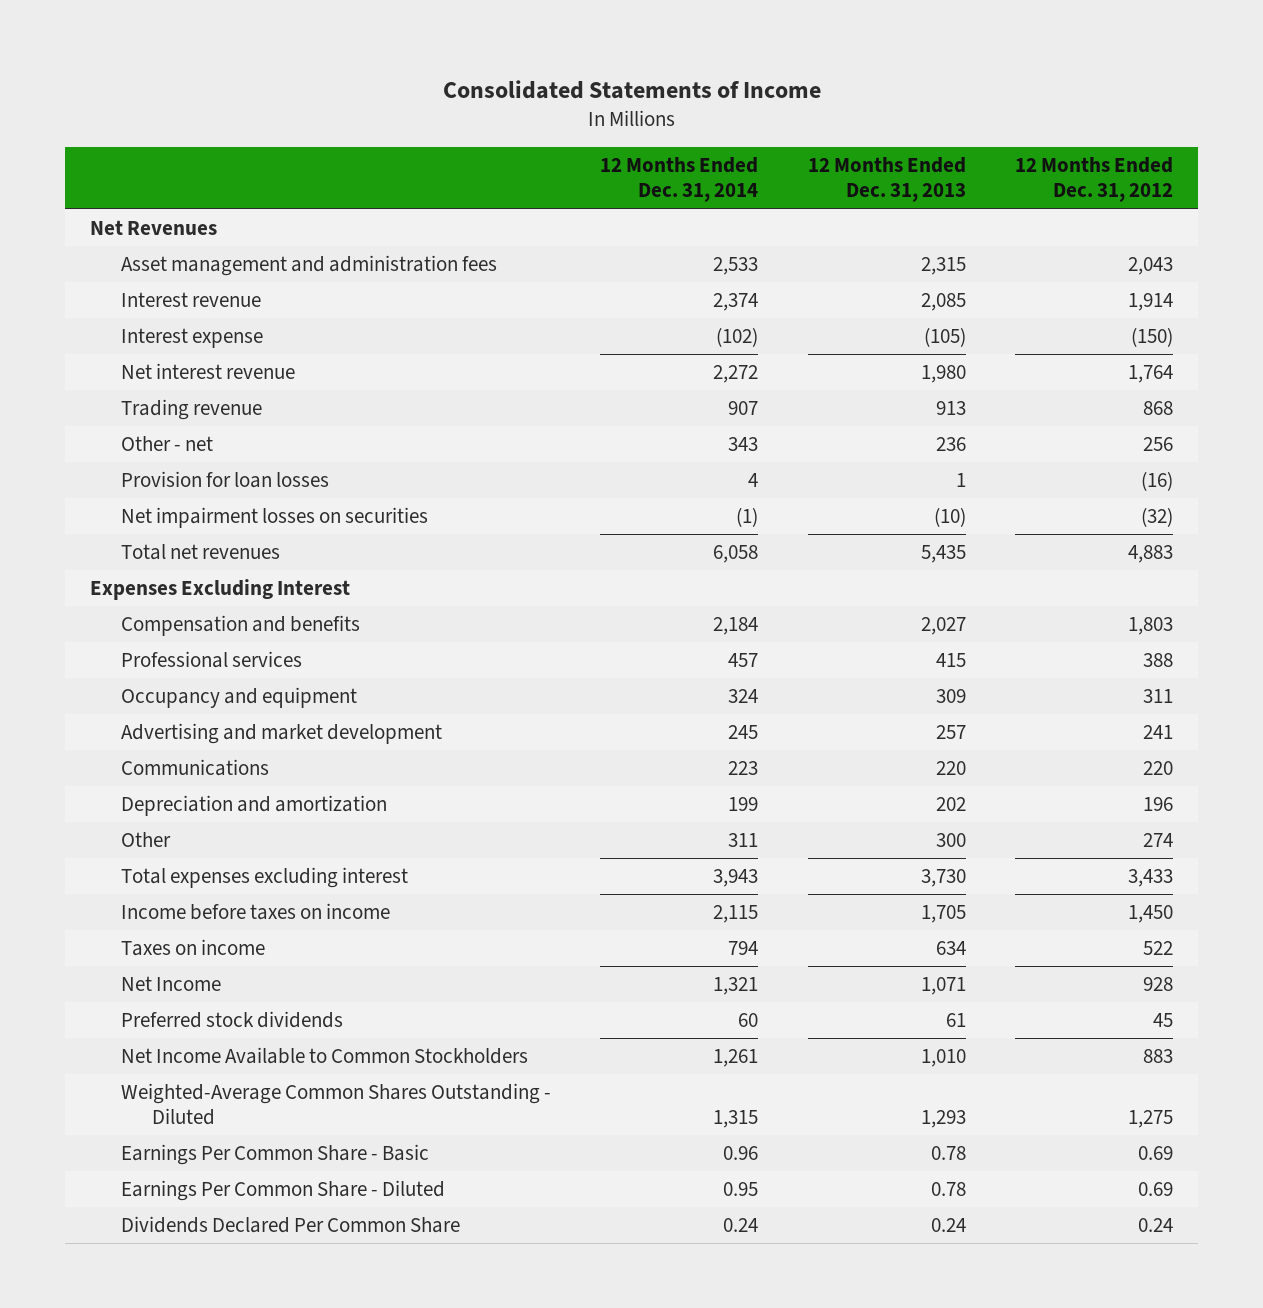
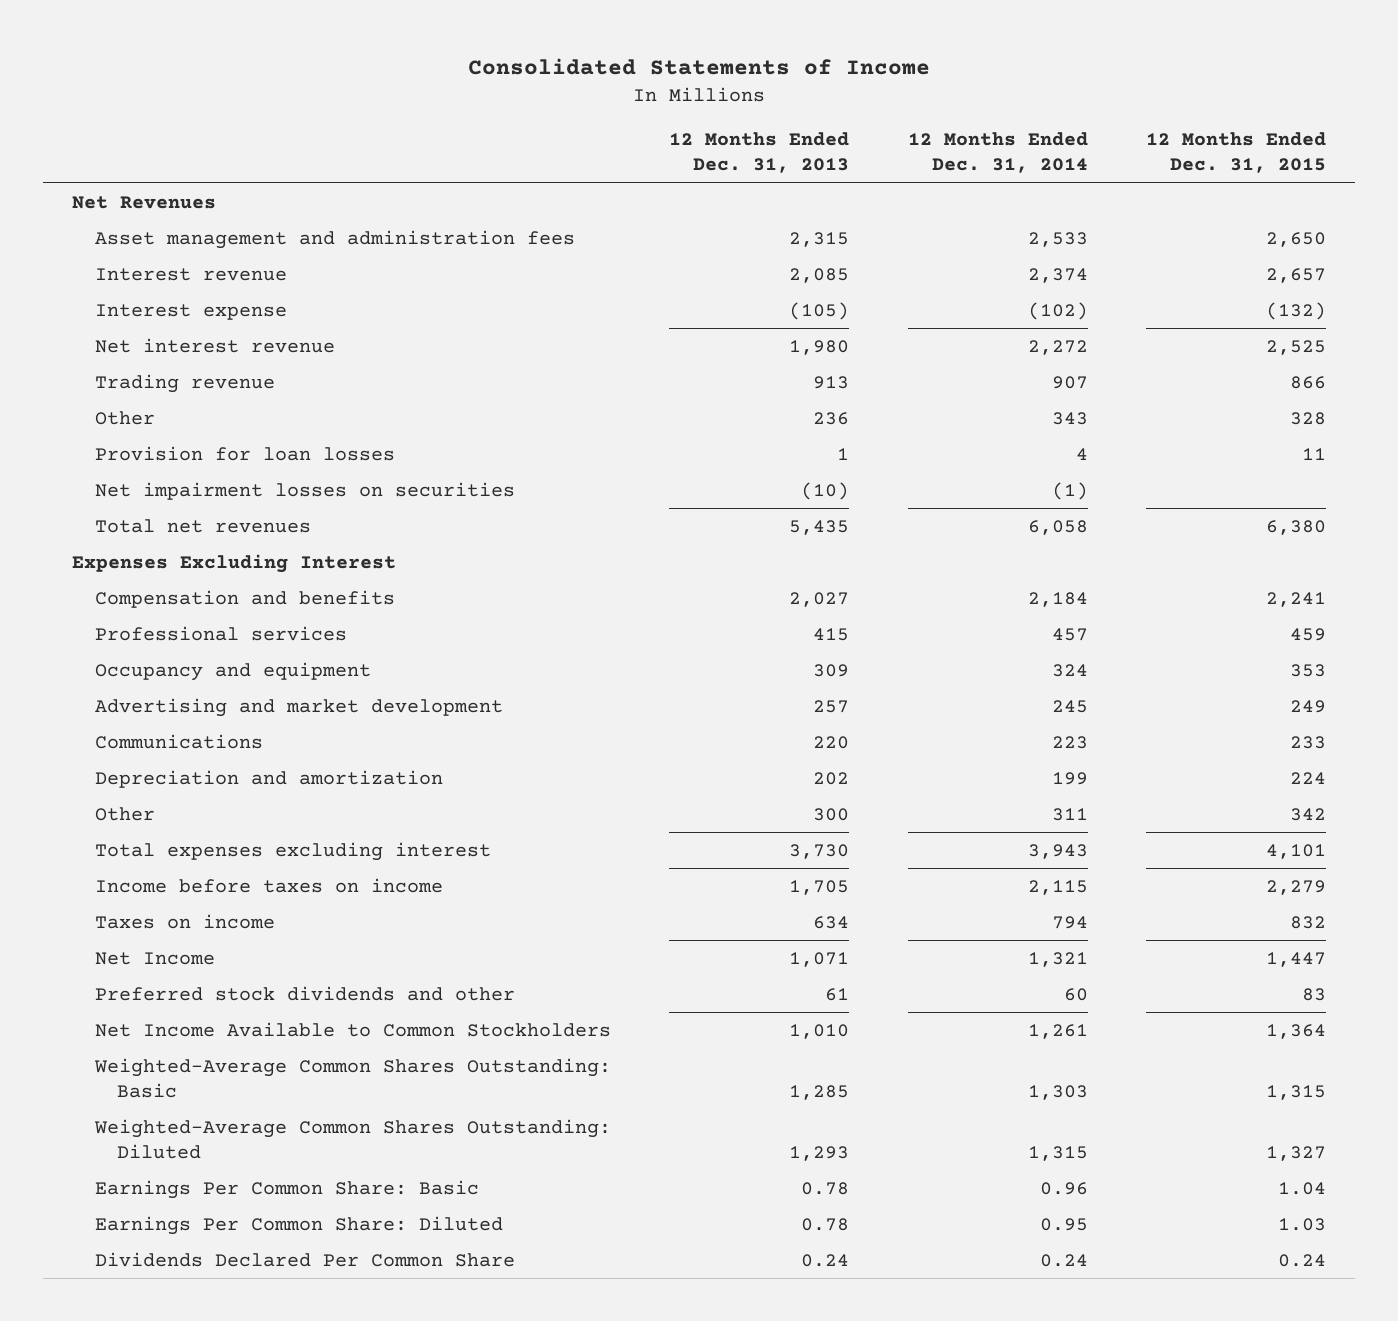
[1015,157,1174,203] 12 Months Ended Dec. 31, 2012 -> none
none -> [1146,131,1327,174] 12 Months Ended Dec. 31, 2015
[120,436,213,452] Other - net -> [94,410,155,425] Other
[120,1011,343,1029] Preferred stock dividends -> [94,985,515,1001] Preferred stock dividends and other
none -> [93,1057,611,1099] Weighted-Average Common Shares Outstanding: Basic
[120,1083,551,1126] Weighted-Average Common Shares Outstanding - Diluted -> [93,1118,611,1160] Weighted-Average Common Shares Outstanding: Diluted
[120,1144,429,1166] Earnings Per Common Share - Basic -> [94,1179,479,1199] Earnings Per Common Share: Basic
[120,1180,445,1202] Earnings Per Common Share - Diluted -> [94,1215,503,1235] Earnings Per Common Share: Diluted

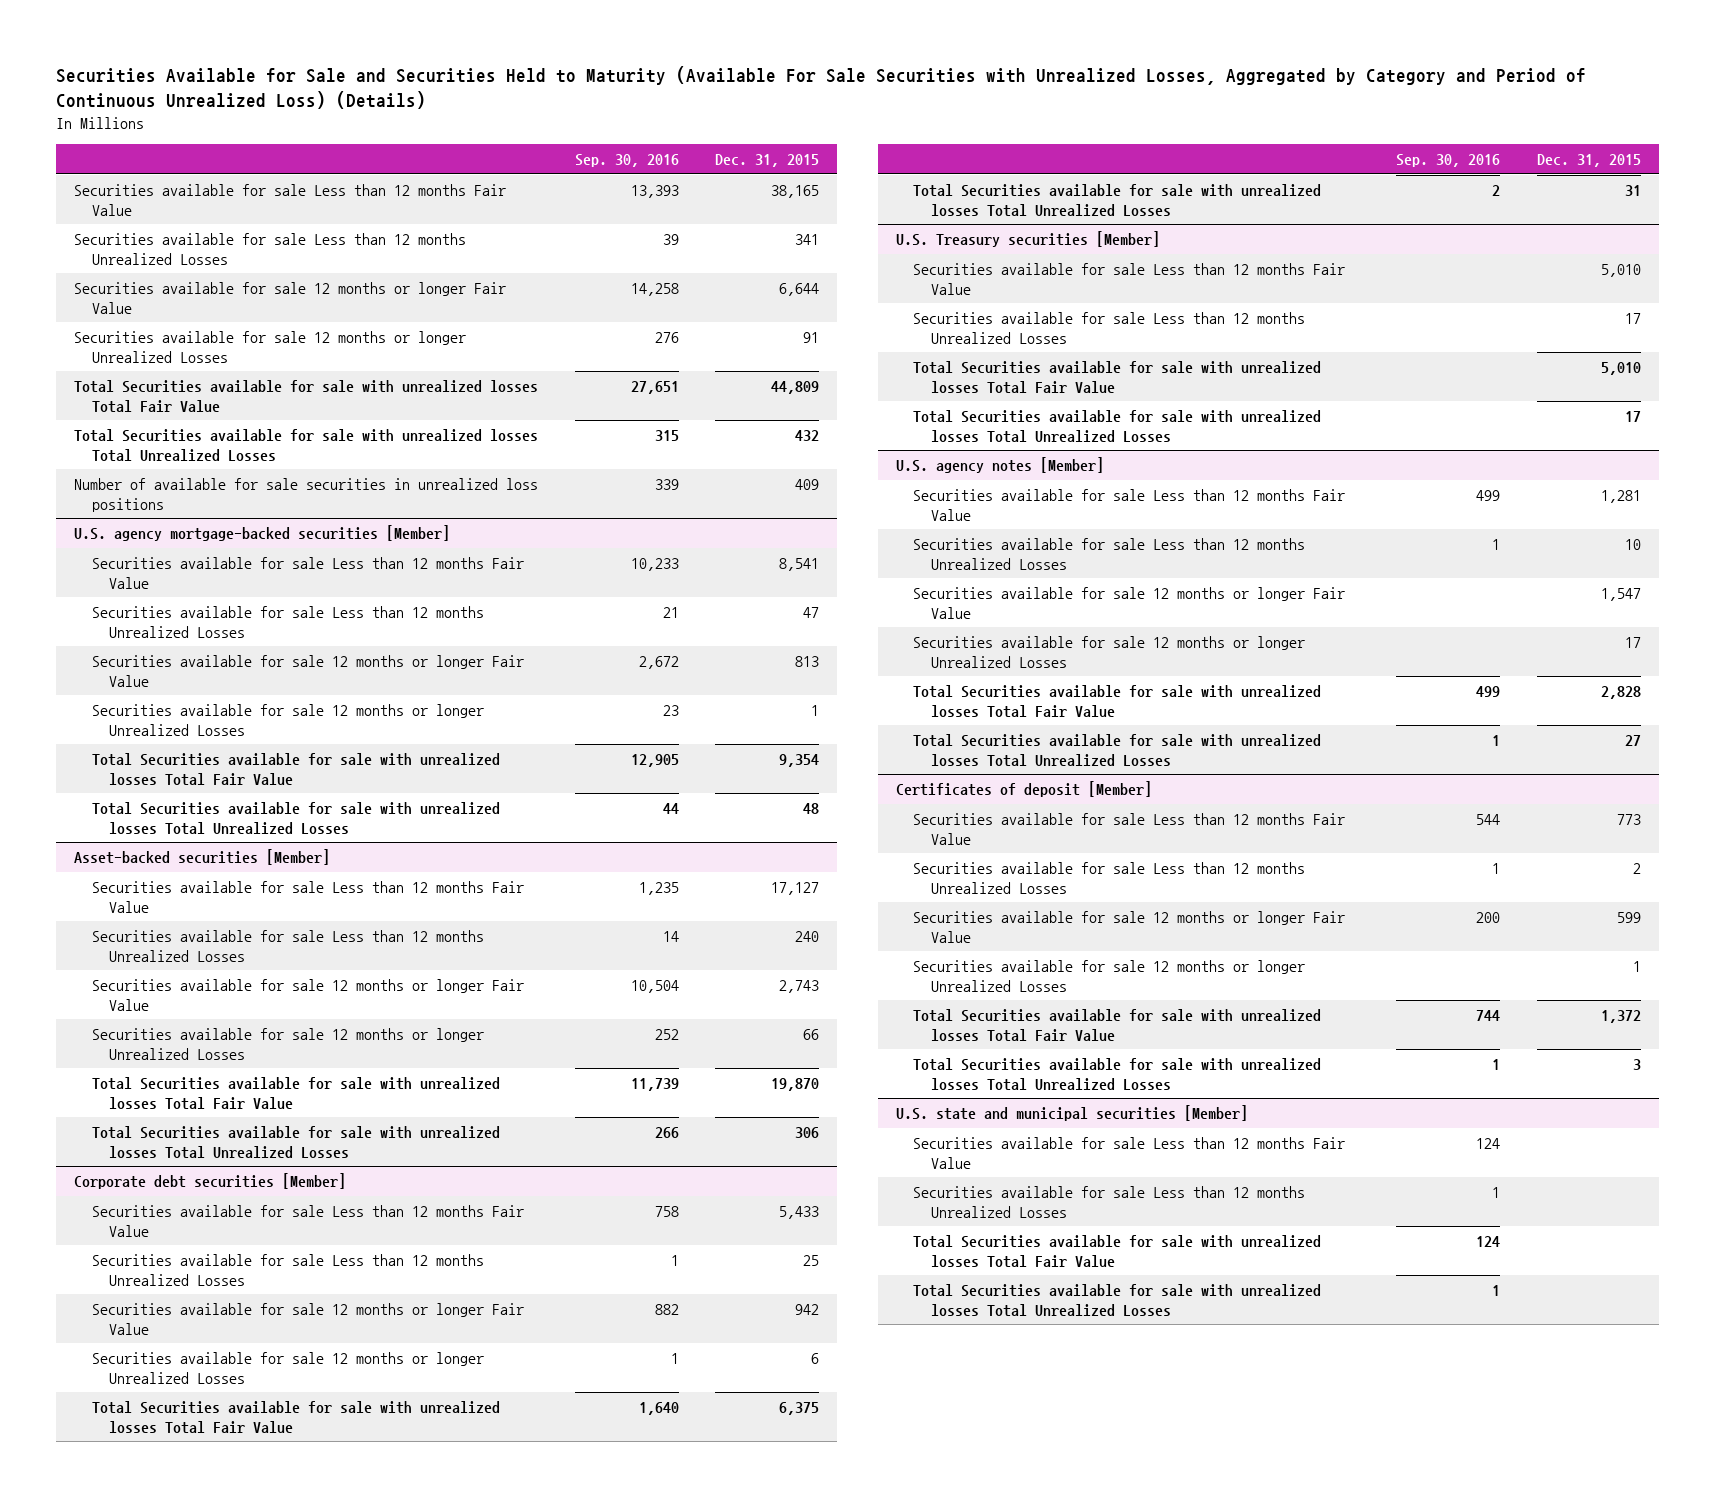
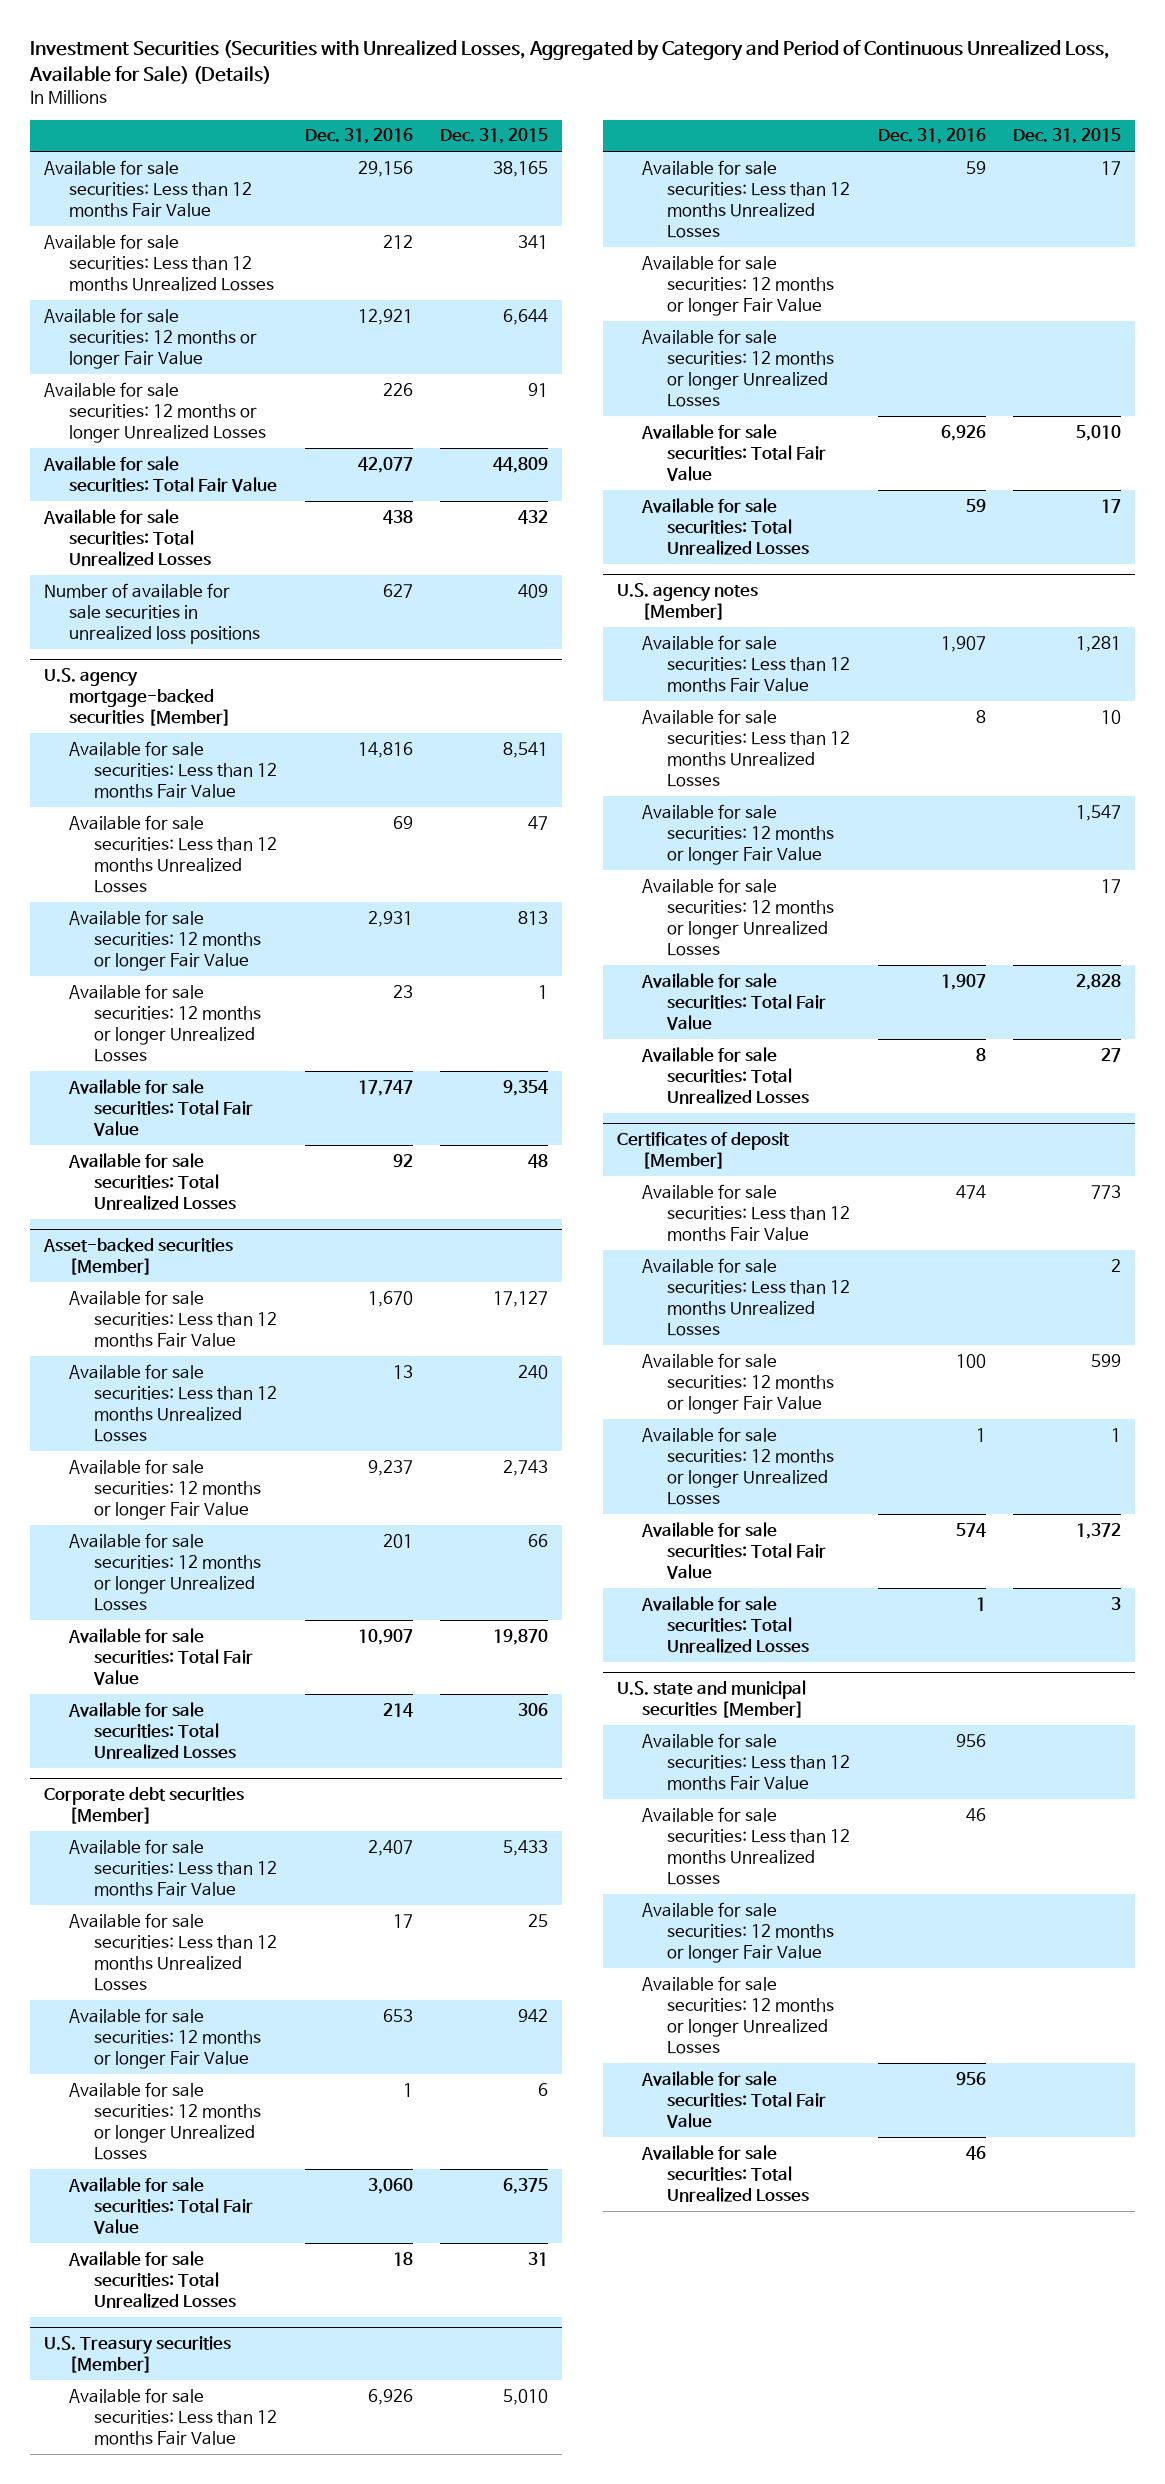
[56,66,1587,110] Securities Available for Sale and Securities Held to Maturity (Available For Sale Securities with Unrealized Losses, Aggregated by Category and Period of Continuous Unrealized Loss) (Details) -> [28,40,1110,84] Investment Securities (Securities with Unrealized Losses, Aggregated by Category and Period of Continuous Unrealized Loss, Available for Sale) (Details)
[574,153,679,167] Sep. 30, 2016 -> none
none -> [304,128,413,145] Dec. 31, 2016
[74,183,507,216] Securities available for sale Less than 12 months Fair Value -> [43,159,252,217] Available for sale securities: Less than 12 months Fair Value
[74,232,467,265] Securities available for sale Less than 12 months Unrealized Losses -> [43,233,274,291] Available for sale securities: Less than 12 months Unrealized Losses
[74,281,507,314] Securities available for sale 12 months or longer Fair Value -> [43,307,257,369] Available for sale securities: 12 months or longer Fair Value
[74,330,467,363] Securities available for sale 12 months or longer Unrealized Losses -> [43,381,266,443] Available for sale securities: 12 months or longer Unrealized Losses
[74,379,539,413] Total Securities available for sale with unrealized losses Total Fair Value -> [42,455,277,492] Available for sale securities: Total Fair Value
[74,428,539,462] Total Securities available for sale with unrealized losses Total Unrealized Losses -> [42,508,211,566] Available for sale securities: Total Unrealized Losses
[91,556,524,589] Securities available for sale Less than 12 months Fair Value -> [68,740,277,798] Available for sale securities: Less than 12 months Fair Value
[91,605,484,638] Securities available for sale Less than 12 months Unrealized Losses -> [68,814,277,893] Available for sale securities: Less than 12 months Unrealized Losses
[91,654,524,687] Securities available for sale 12 months or longer Fair Value -> [68,909,261,971] Available for sale securities: 12 months or longer Fair Value
[91,703,484,736] Securities available for sale 12 months or longer Unrealized Losses -> [68,983,261,1062] Available for sale securities: 12 months or longer Unrealized Losses
[91,752,500,786] Total Securities available for sale with unrealized losses Total Fair Value -> [67,1078,253,1136] Available for sale securities: Total Fair Value
[91,801,500,835] Total Securities available for sale with unrealized losses Total Unrealized Losses -> [67,1152,236,1210] Available for sale securities: Total Unrealized Losses
[91,880,524,913] Securities available for sale Less than 12 months Fair Value -> [68,1289,277,1347] Available for sale securities: Less than 12 months Fair Value
[91,929,484,962] Securities available for sale Less than 12 months Unrealized Losses -> [68,1363,277,1442] Available for sale securities: Less than 12 months Unrealized Losses
[91,978,524,1011] Securities available for sale 12 months or longer Fair Value -> [68,1458,261,1520] Available for sale securities: 12 months or longer Fair Value
[91,1027,484,1060] Securities available for sale 12 months or longer Unrealized Losses -> [68,1532,261,1611] Available for sale securities: 12 months or longer Unrealized Losses
[91,1076,500,1110] Total Securities available for sale with unrealized losses Total Fair Value -> [67,1627,253,1685] Available for sale securities: Total Fair Value
[91,1125,500,1159] Total Securities available for sale with unrealized losses Total Unrealized Losses -> [67,1701,236,1759] Available for sale securities: Total Unrealized Losses
[91,1204,524,1237] Securities available for sale Less than 12 months Fair Value -> [68,1838,277,1896] Available for sale securities: Less than 12 months Fair Value
[91,1253,484,1286] Securities available for sale Less than 12 months Unrealized Losses -> [68,1912,277,1991] Available for sale securities: Less than 12 months Unrealized Losses
[91,1302,524,1335] Securities available for sale 12 months or longer Fair Value -> [68,2007,261,2069] Available for sale securities: 12 months or longer Fair Value
[91,1351,484,1384] Securities available for sale 12 months or longer Unrealized Losses -> [68,2081,261,2160] Available for sale securities: 12 months or longer Unrealized Losses
[91,1400,500,1434] Total Securities available for sale with unrealized losses Total Fair Value -> [67,2176,253,2234] Available for sale securities: Total Fair Value
[913,183,1322,217] Total Securities available for sale with unrealized losses Total Unrealized Losses -> [67,2250,236,2308] Available for sale securities: Total Unrealized Losses
[913,262,1346,295] Securities available for sale Less than 12 months Fair Value -> [68,2387,277,2445] Available for sale securities: Less than 12 months Fair Value
[913,311,1306,344] Securities available for sale Less than 12 months Unrealized Losses -> [641,159,850,238] Available for sale securities: Less than 12 months Unrealized Losses
none -> [641,254,834,316] Available for sale securities: 12 months or longer Fair Value
none -> [641,328,834,407] Available for sale securities: 12 months or longer Unrealized Losses
[913,360,1322,394] Total Securities available for sale with unrealized losses Total Fair Value -> [640,423,826,481] Available for sale securities: Total Fair Value
[913,409,1322,443] Total Securities available for sale with unrealized losses Total Unrealized Losses -> [640,497,809,555] Available for sale securities: Total Unrealized Losses
[913,488,1346,521] Securities available for sale Less than 12 months Fair Value -> [641,634,850,692] Available for sale securities: Less than 12 months Fair Value
[913,537,1306,570] Securities available for sale Less than 12 months Unrealized Losses -> [641,708,850,787] Available for sale securities: Less than 12 months Unrealized Losses
[913,586,1346,619] Securities available for sale 12 months or longer Fair Value -> [641,803,834,865] Available for sale securities: 12 months or longer Fair Value
[913,635,1306,668] Securities available for sale 12 months or longer Unrealized Losses -> [641,877,834,956] Available for sale securities: 12 months or longer Unrealized Losses
[913,684,1322,718] Total Securities available for sale with unrealized losses Total Fair Value -> [640,972,826,1030] Available for sale securities: Total Fair Value
[913,733,1322,767] Total Securities available for sale with unrealized losses Total Unrealized Losses -> [640,1046,809,1104] Available for sale securities: Total Unrealized Losses
[913,812,1346,845] Securities available for sale Less than 12 months Fair Value -> [641,1183,850,1241] Available for sale securities: Less than 12 months Fair Value
[913,861,1306,894] Securities available for sale Less than 12 months Unrealized Losses -> [641,1257,850,1336] Available for sale securities: Less than 12 months Unrealized Losses
[913,910,1346,943] Securities available for sale 12 months or longer Fair Value -> [641,1352,834,1414] Available for sale securities: 12 months or longer Fair Value
[913,959,1306,992] Securities available for sale 12 months or longer Unrealized Losses -> [641,1426,834,1505] Available for sale securities: 12 months or longer Unrealized Losses
[913,1008,1322,1042] Total Securities available for sale with unrealized losses Total Fair Value -> [640,1521,826,1579] Available for sale securities: Total Fair Value
[913,1057,1322,1091] Total Securities available for sale with unrealized losses Total Unrealized Losses -> [640,1595,809,1653] Available for sale securities: Total Unrealized Losses
[913,1136,1346,1169] Securities available for sale Less than 12 months Fair Value -> [641,1732,850,1790] Available for sale securities: Less than 12 months Fair Value
[913,1185,1306,1218] Securities available for sale Less than 12 months Unrealized Losses -> [641,1806,850,1885] Available for sale securities: Less than 12 months Unrealized Losses
none -> [641,1901,834,1963] Available for sale securities: 12 months or longer Fair Value
none -> [641,1975,834,2054] Available for sale securities: 12 months or longer Unrealized Losses
[913,1234,1322,1268] Total Securities available for sale with unrealized losses Total Fair Value -> [640,2070,826,2128] Available for sale securities: Total Fair Value
[913,1283,1322,1317] Total Securities available for sale with unrealized losses Total Unrealized Losses -> [640,2144,809,2202] Available for sale securities: Total Unrealized Losses

